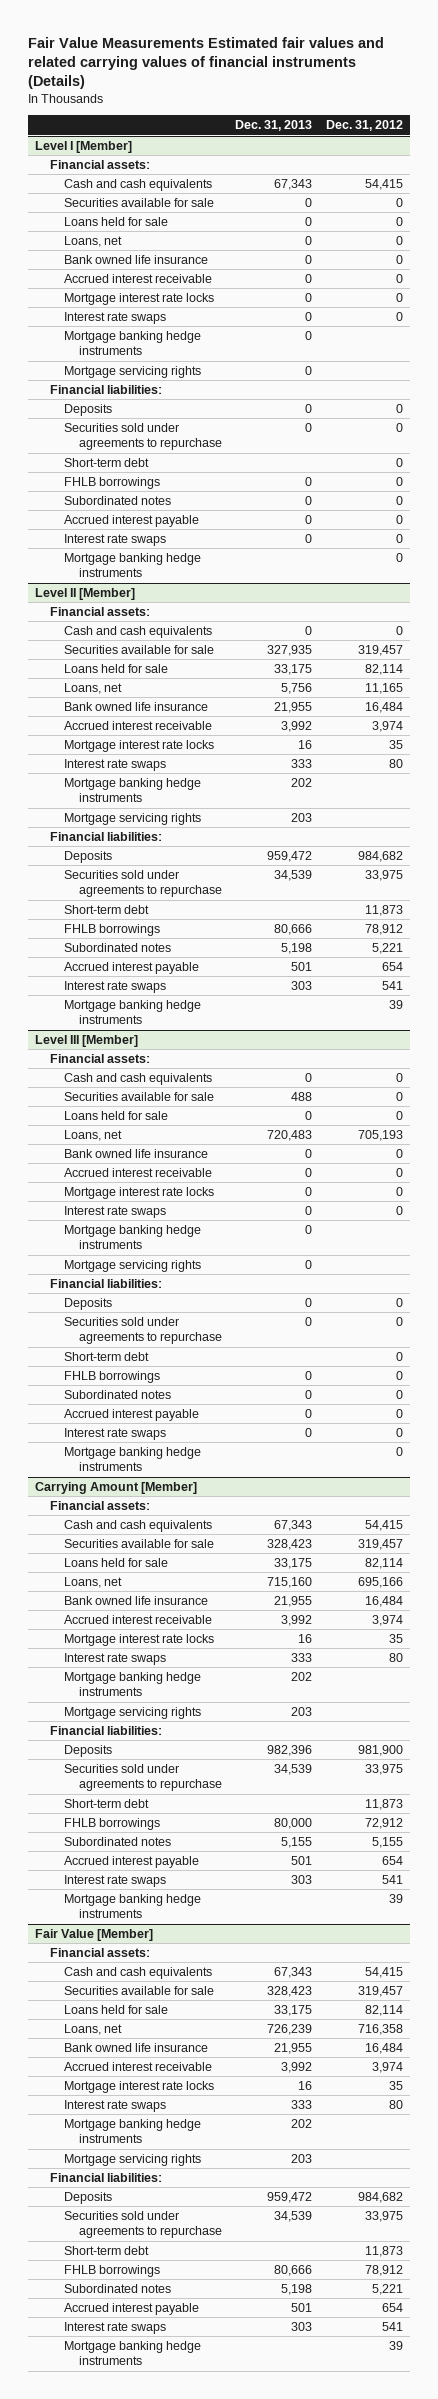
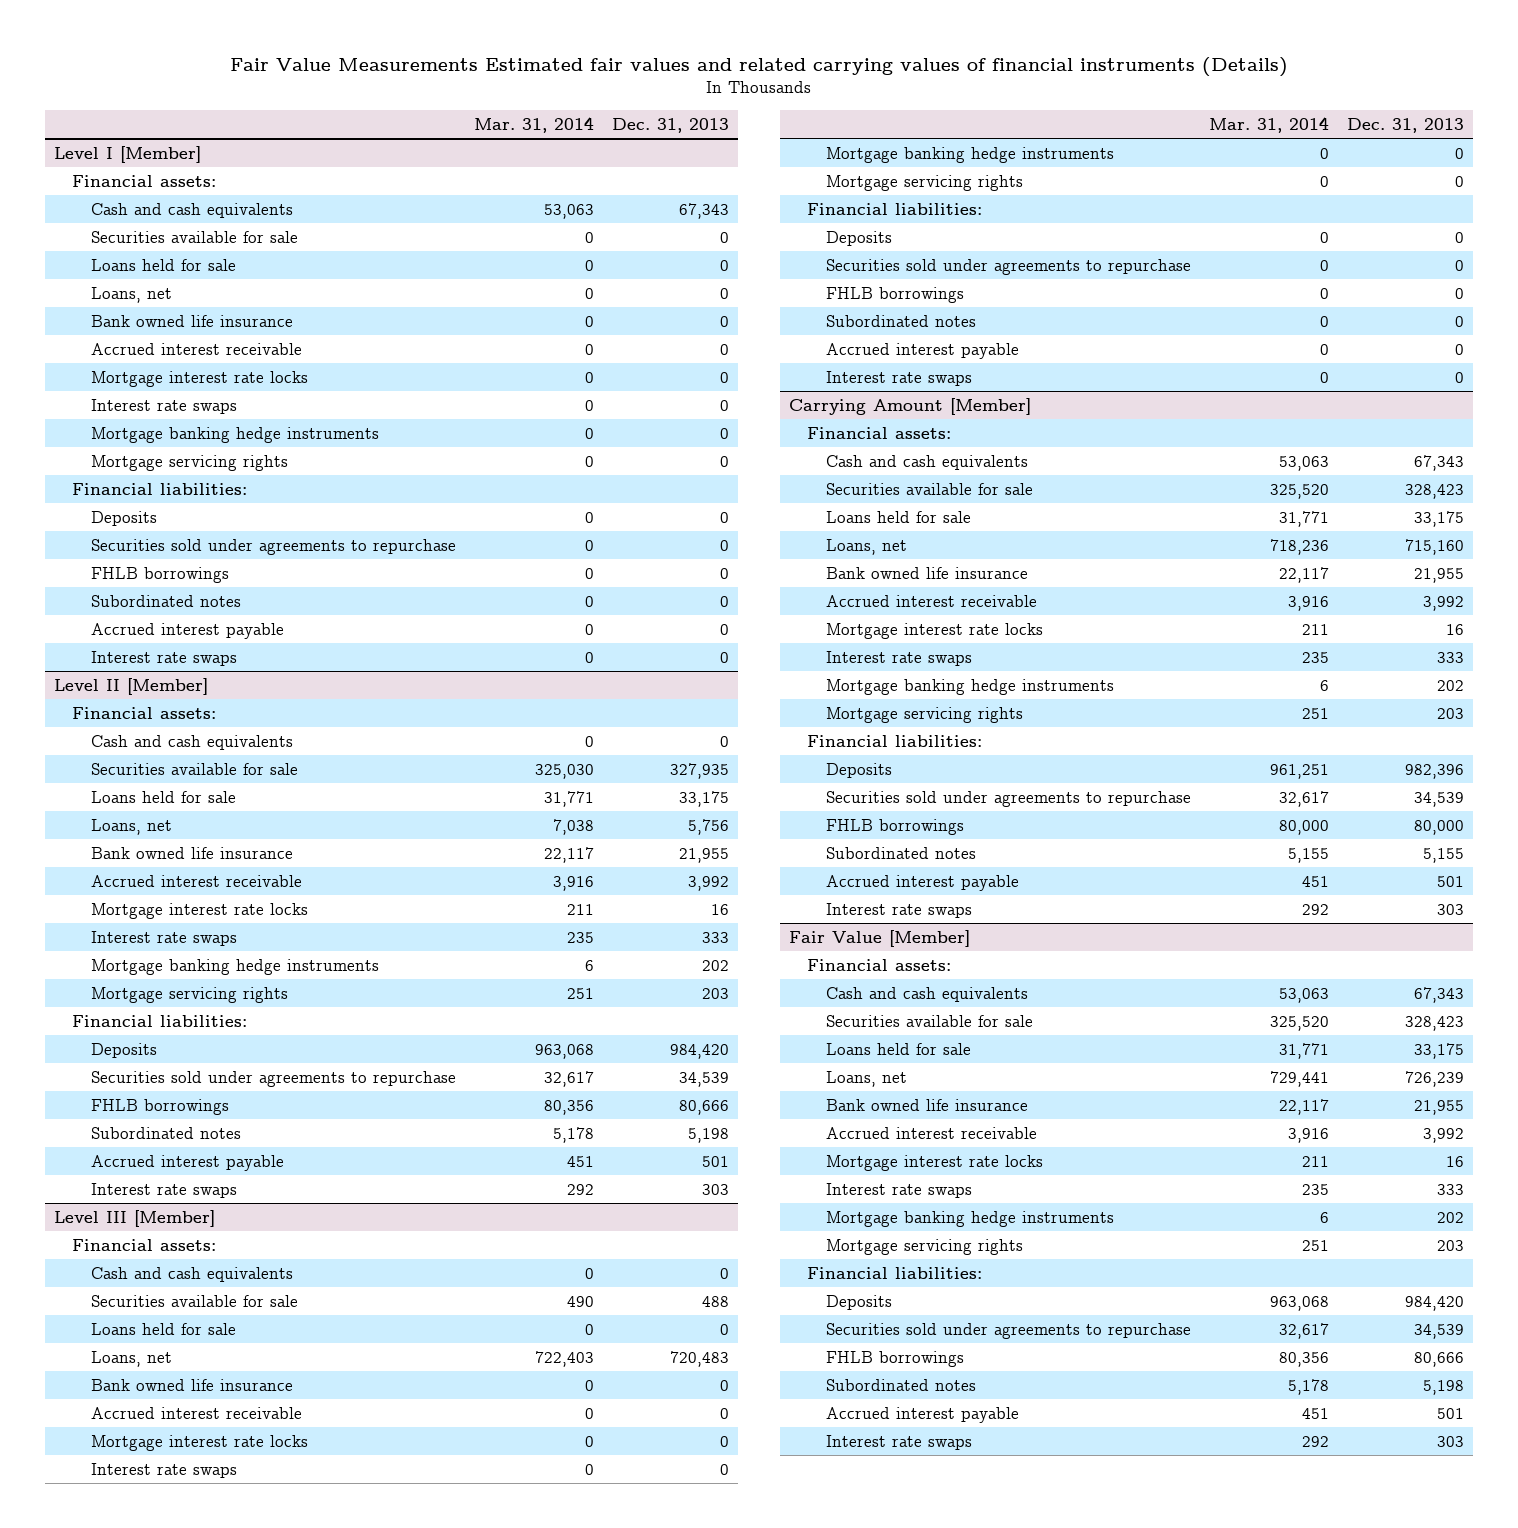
[325,120,403,132] Dec. 31, 2012 -> none
none -> [473,117,594,134] Mar. 31, 2014
[64,457,150,467] Short-term debt -> none
[64,552,202,578] Mortgage banking hedge instruments -> none
[267,850,313,862] 959,472 -> [670,1043,730,1059] 984,420
[64,904,150,914] Short-term debt -> none
[64,999,202,1025] Mortgage banking hedge instruments -> none
[64,1351,150,1361] Short-term debt -> none
[64,1446,202,1472] Mortgage banking hedge instruments -> none
[64,1798,150,1808] Short-term debt -> none
[64,1893,202,1919] Mortgage banking hedge instruments -> none
[267,2191,313,2203] 959,472 -> [1405,1295,1465,1311] 984,420
[64,2245,150,2255] Short-term debt -> none
[64,2340,202,2366] Mortgage banking hedge instruments -> none

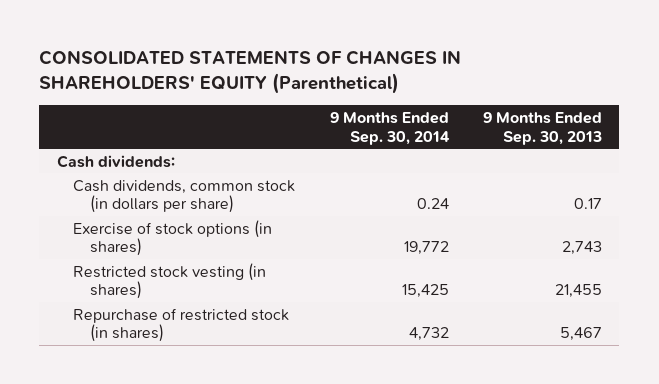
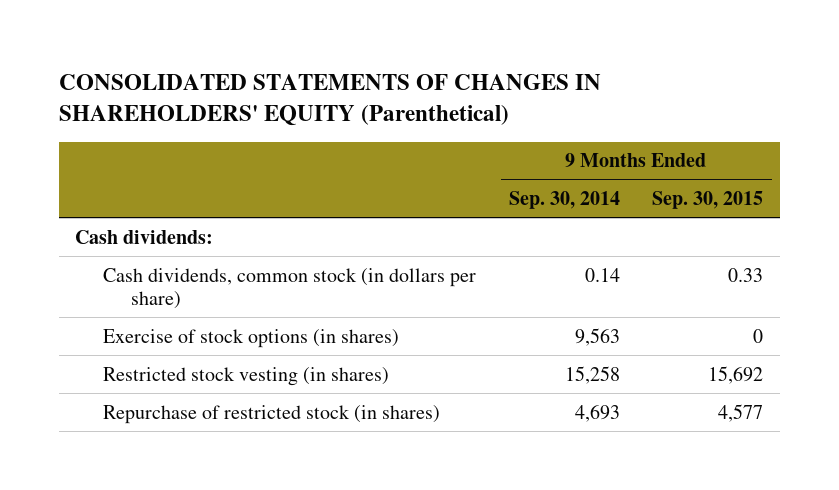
[483,111,603,145] 9 Months Ended Sep. 30, 2013 -> none
none -> [652,191,764,210] Sep. 30, 2015
[416,198,449,210] 0.24 -> [584,267,620,282] 0.14
[403,241,449,256] 19,772 -> [574,327,620,346] 9,563
[401,284,449,299] 15,425 -> [564,365,620,384] 15,258
[408,327,449,342] 4,732 -> [574,403,620,422] 4,693

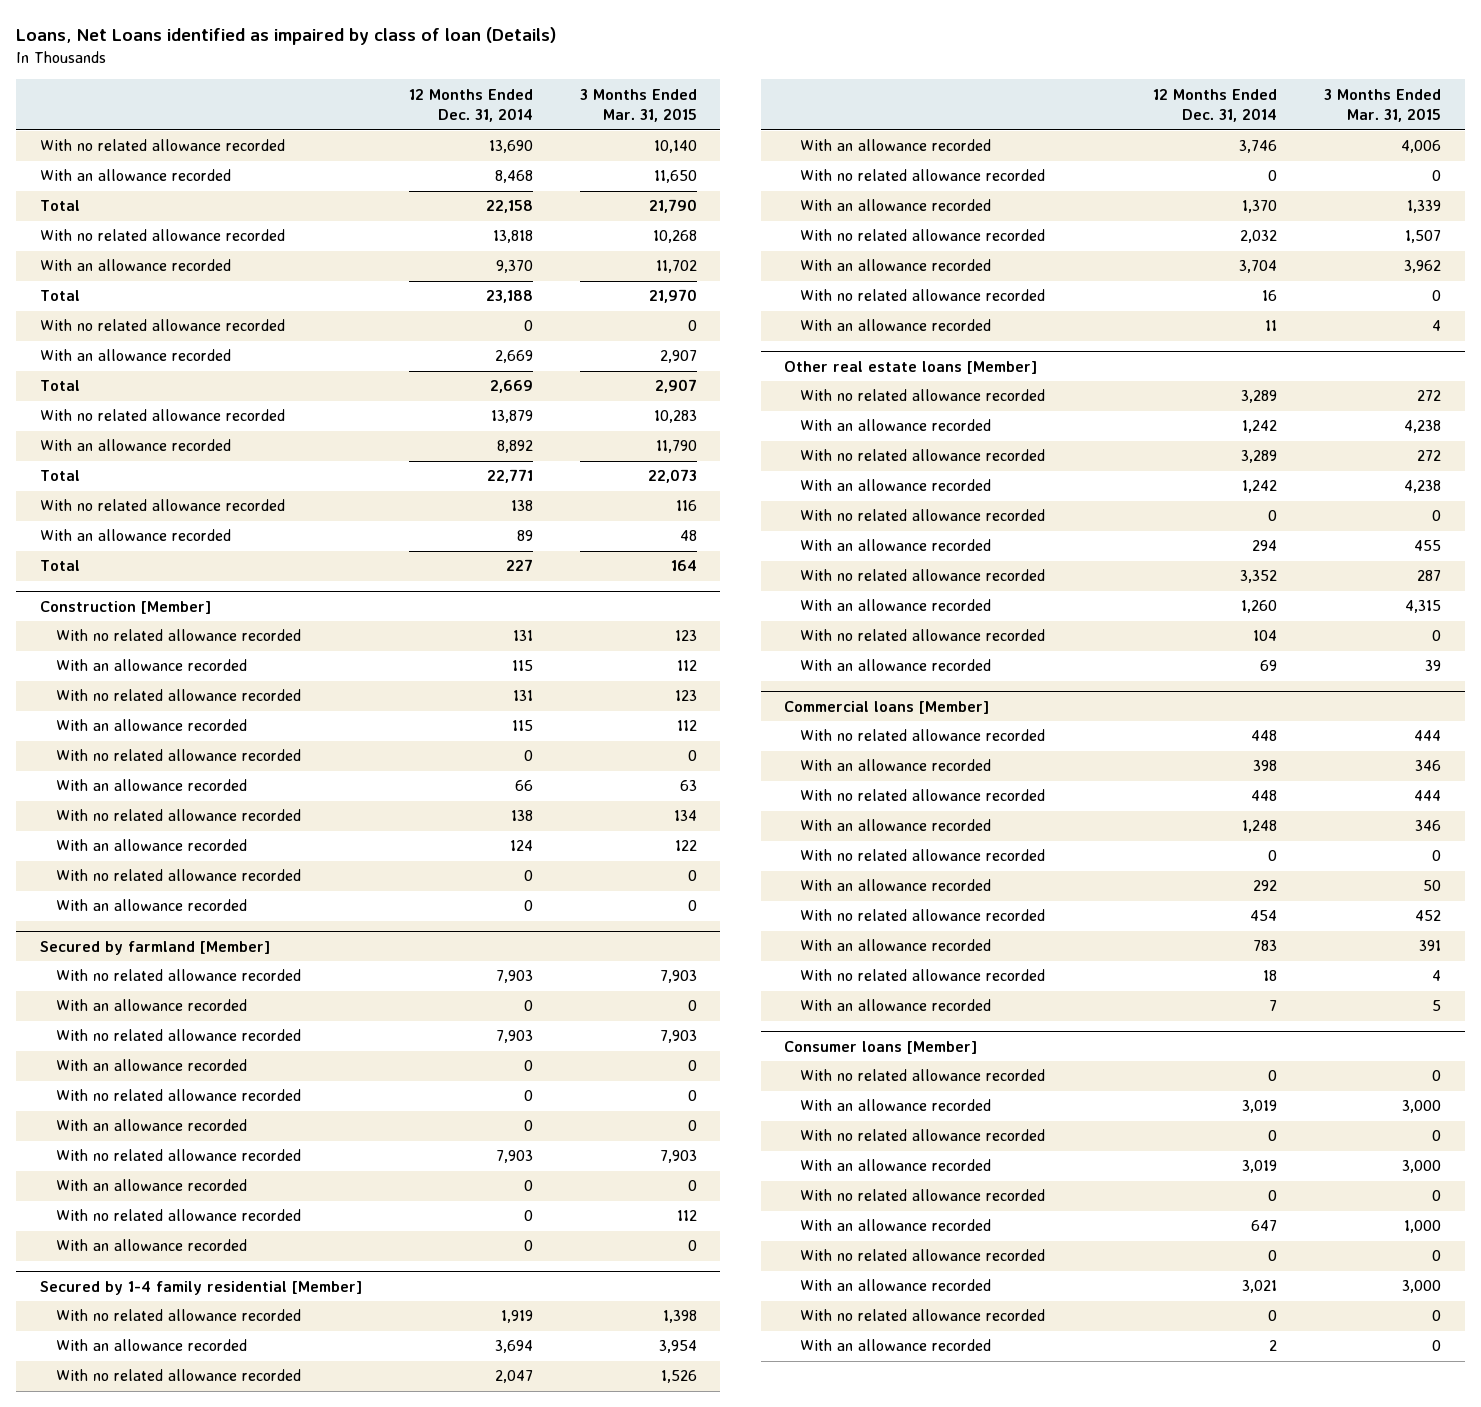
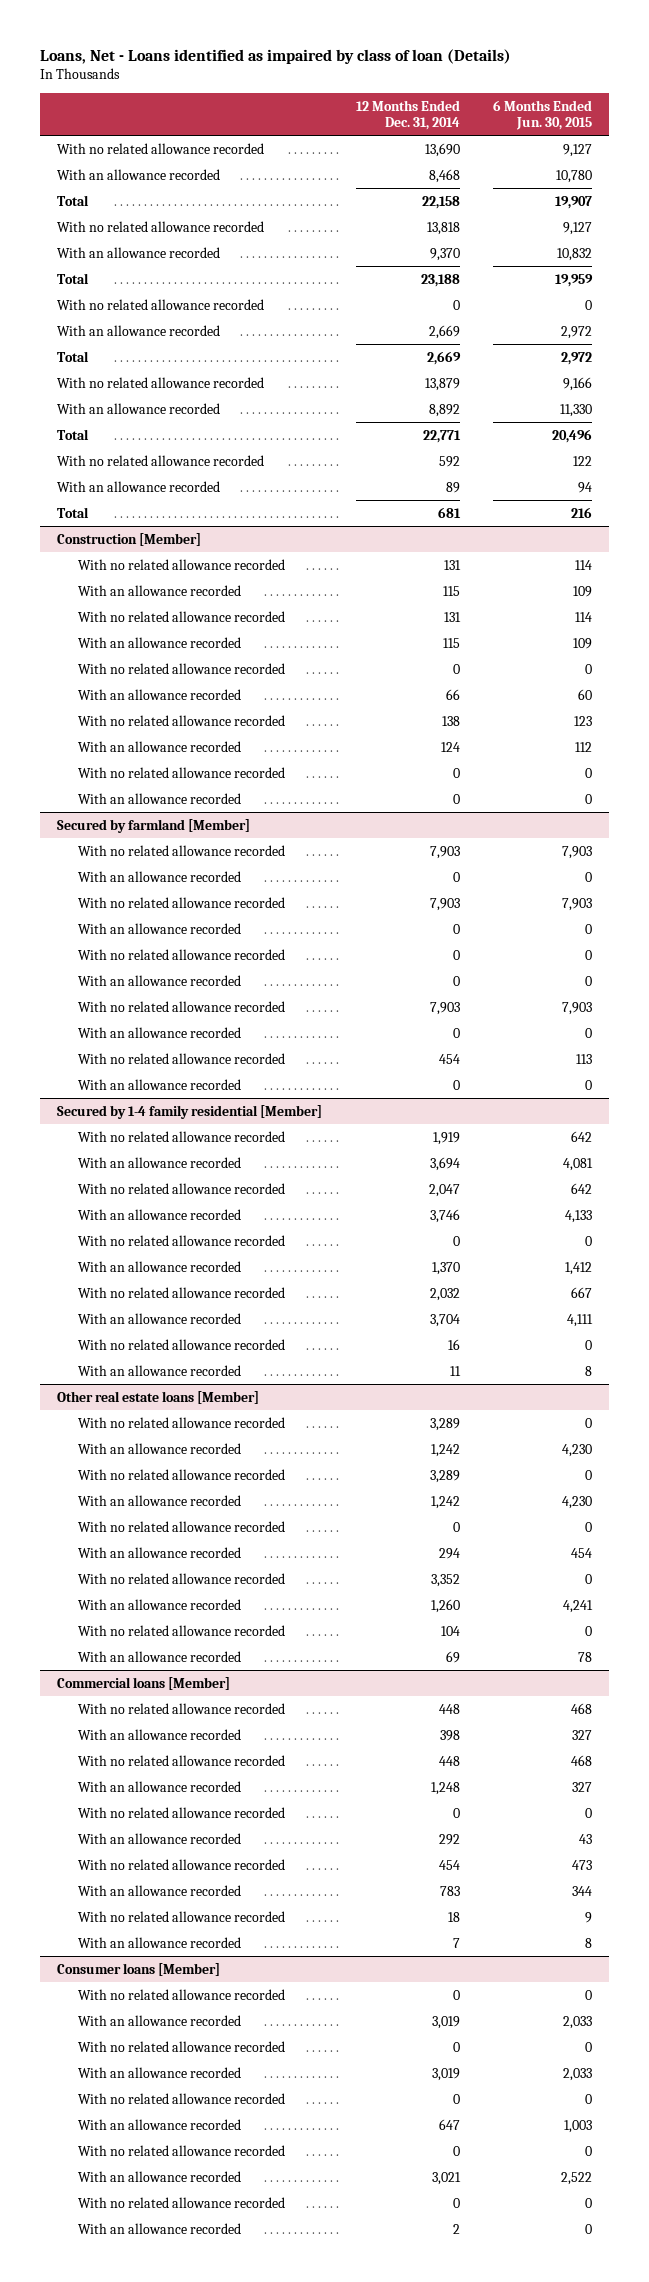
[16,27,557,46] Loans, Net Loans identified as impaired by class of loan (Details) -> [40,49,512,65] Loans, Net - Loans identified as impaired by class of loan (Details)
[579,88,697,123] 3 Months Ended Mar. 31, 2015 -> none
none -> [493,99,593,130] 6 Months Ended Jun. 30, 2015
[510,500,533,512] 138 -> [438,455,460,467] 592
[505,559,533,572] 227 -> [437,506,461,518] 681
[523,1210,533,1222] 0 -> [438,1053,460,1064] 454

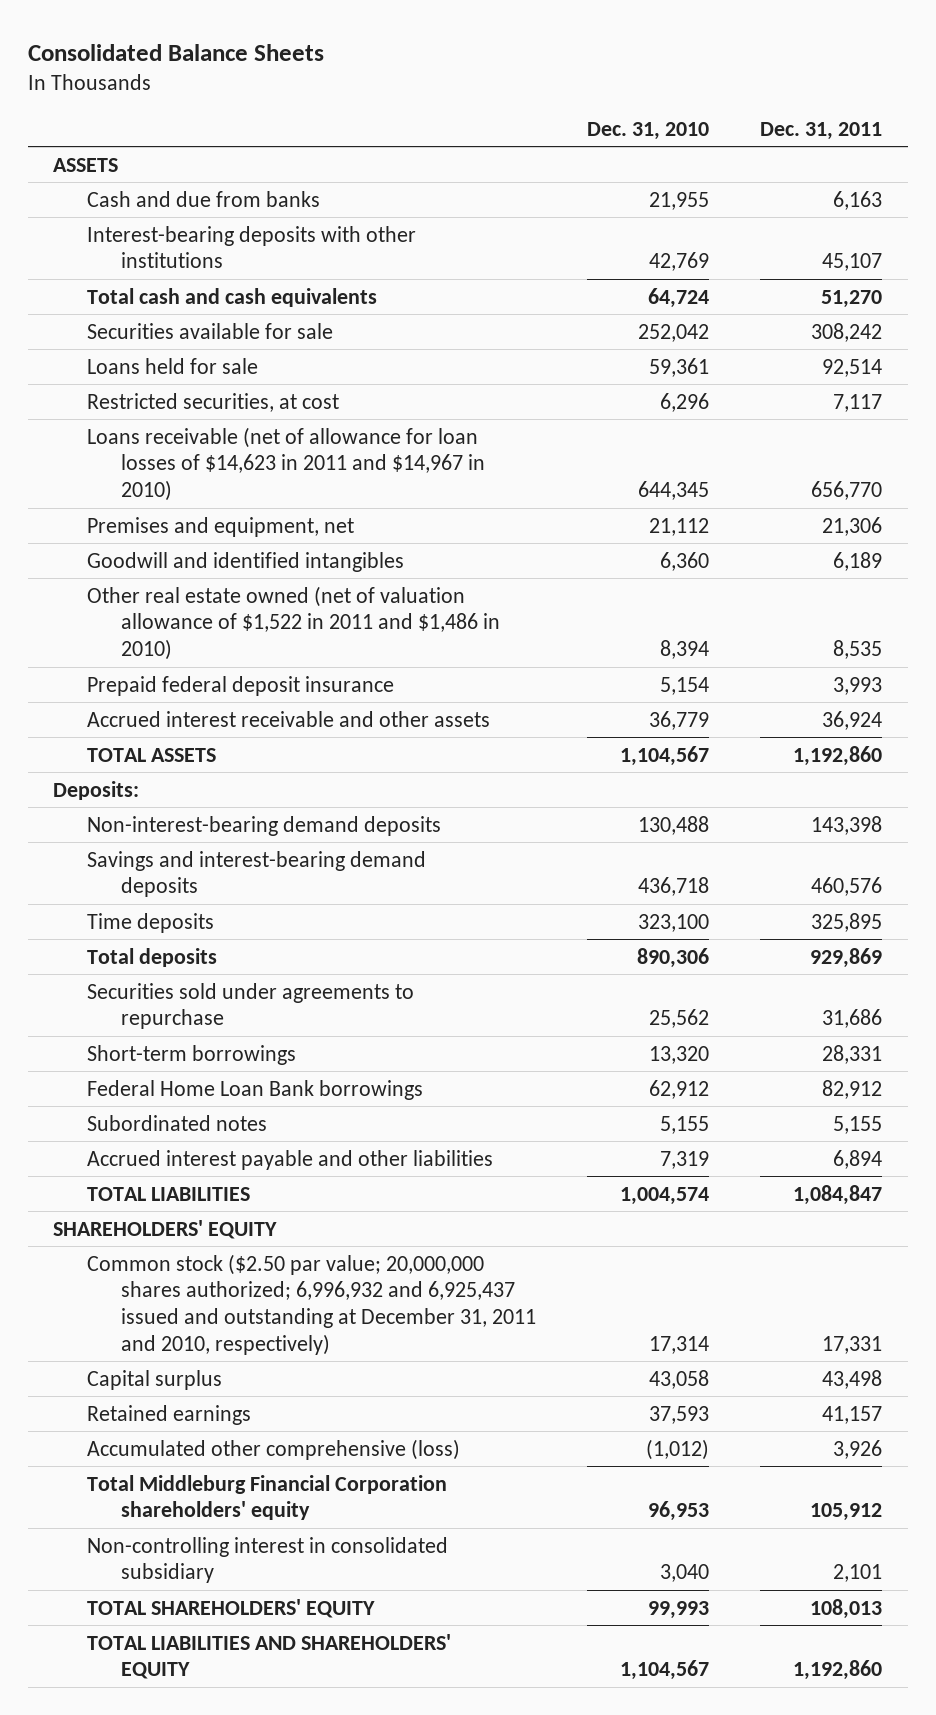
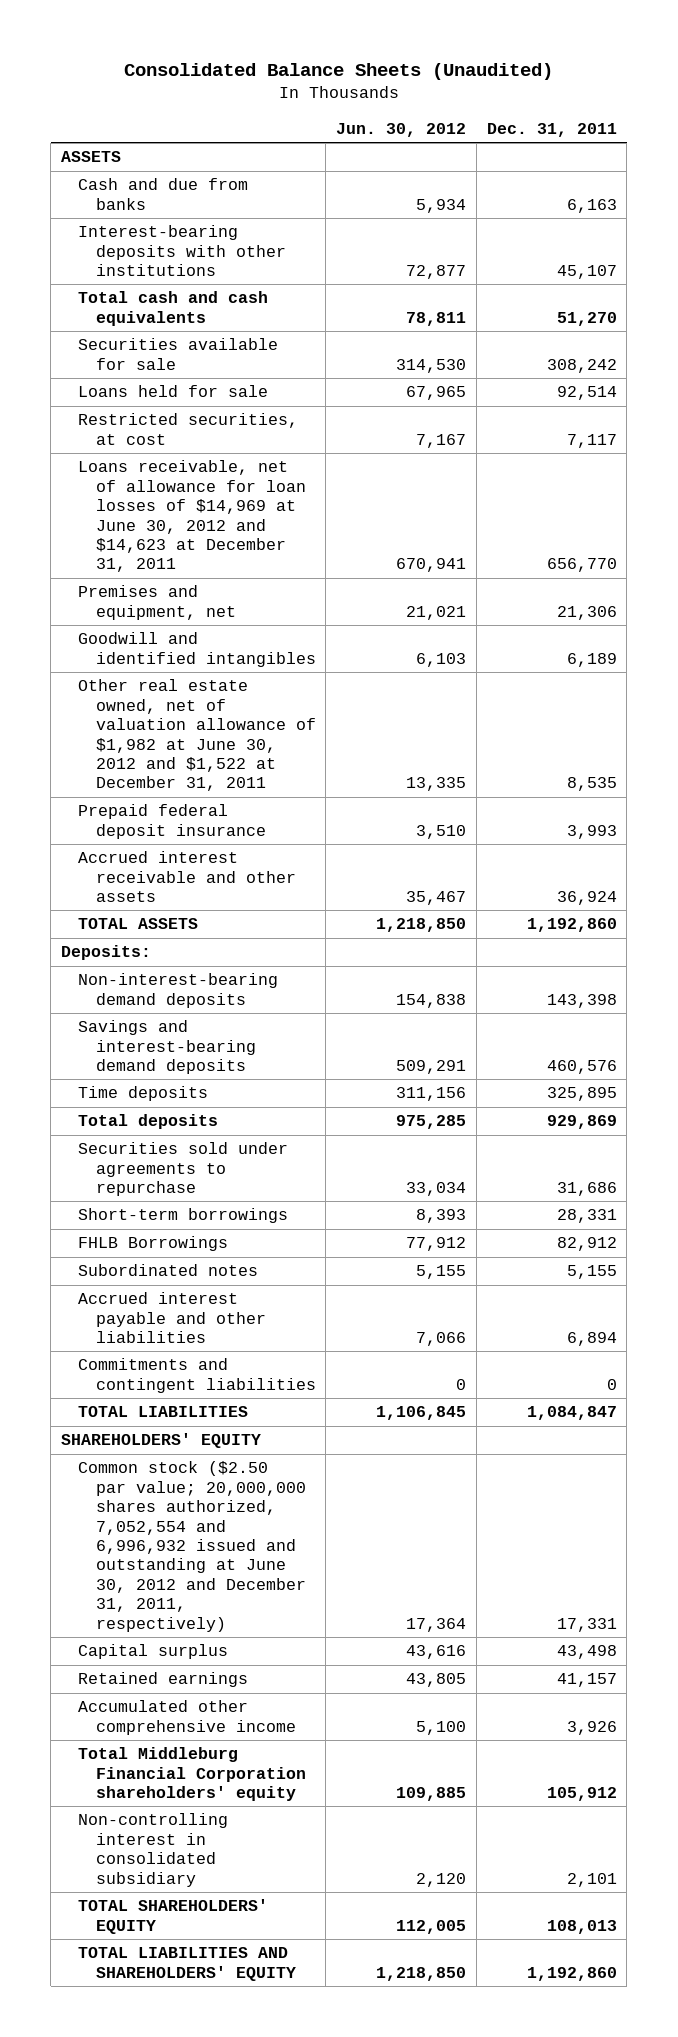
[27,43,324,61] Consolidated Balance Sheets -> [123,63,553,81] Consolidated Balance Sheets (Unaudited)
[587,121,710,140] Dec. 31, 2010 -> none
none -> [336,122,467,137] Jun. 30, 2012
[87,426,485,502] Loans receivable (net of allowance for loan losses of $14,623 in 2011 and $14,967 in 2010) -> [78,460,306,573] Loans receivable, net of allowance for loan losses of $14,969 at June 30, 2012 and $14,623 at December 31, 2011
[87,585,500,661] Other real estate owned (net of valuation allowance of $1,522 in 2011 and $1,486 in 2010) -> [78,679,316,792] Other real estate owned, net of valuation allowance of $1,982 at June 30, 2012 and $1,522 at December 31, 2011
[87,1079,424,1100] Federal Home Loan Bank borrowings -> [78,1236,229,1252] FHLB Borrowings
none -> [78,1358,316,1393] Commitments and contingent liabilities
[87,1253,536,1355] Common stock ($2.50 par value; 20,000,000 shares authorized; 6,996,932 and 6,925,437 issued and outstanding at December 31, 2011 and 2010, respectively) -> [78,1461,306,1632] Common stock ($2.50 par value; 20,000,000 shares authorized, 7,052,554 and 6,996,932 issued and outstanding at June 30, 2012 and December 31, 2011, respectively)
[87,1438,461,1460] Accumulated other comprehensive (loss) -> [78,1700,296,1735] Accumulated other comprehensive income

